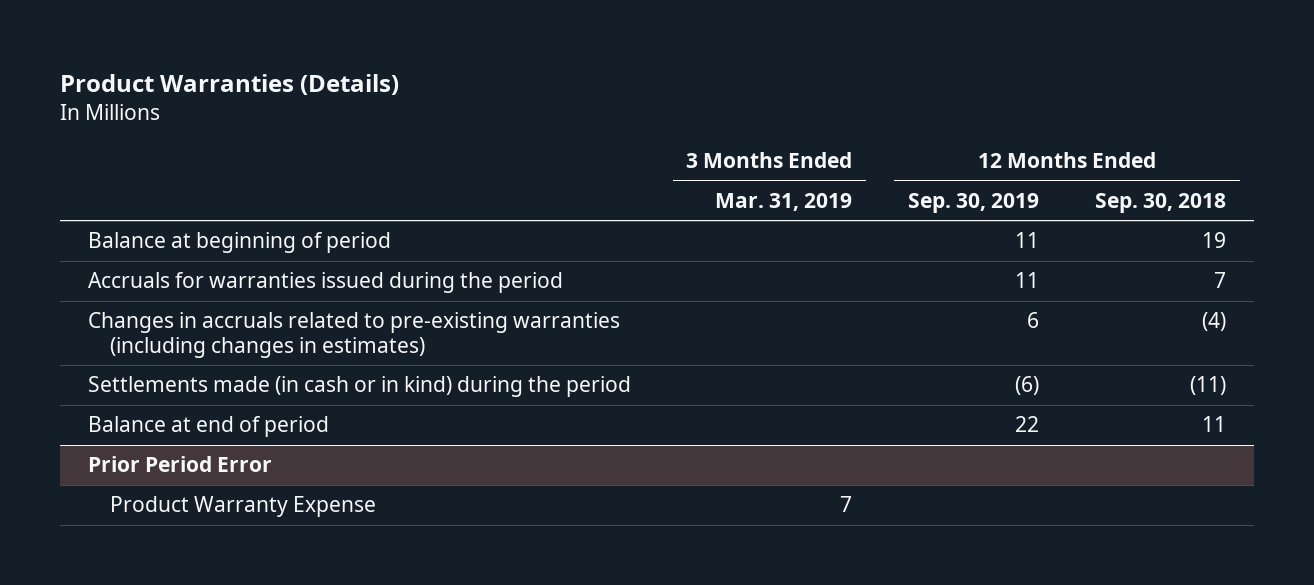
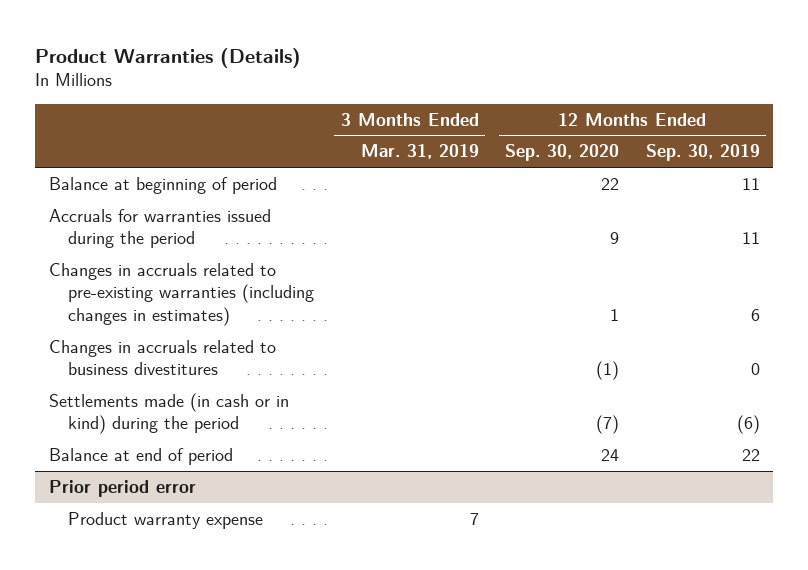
[1095,192,1227,213] Sep. 30, 2018 -> none
none -> [505,144,620,162] Sep. 30, 2020
none -> [48,339,276,376] Changes in accruals related to business divestitures
[87,456,272,473] Prior Period Error -> [48,479,196,497] Prior period error
[109,496,376,518] Product Warranty Expense -> [68,511,264,529] Product warranty expense

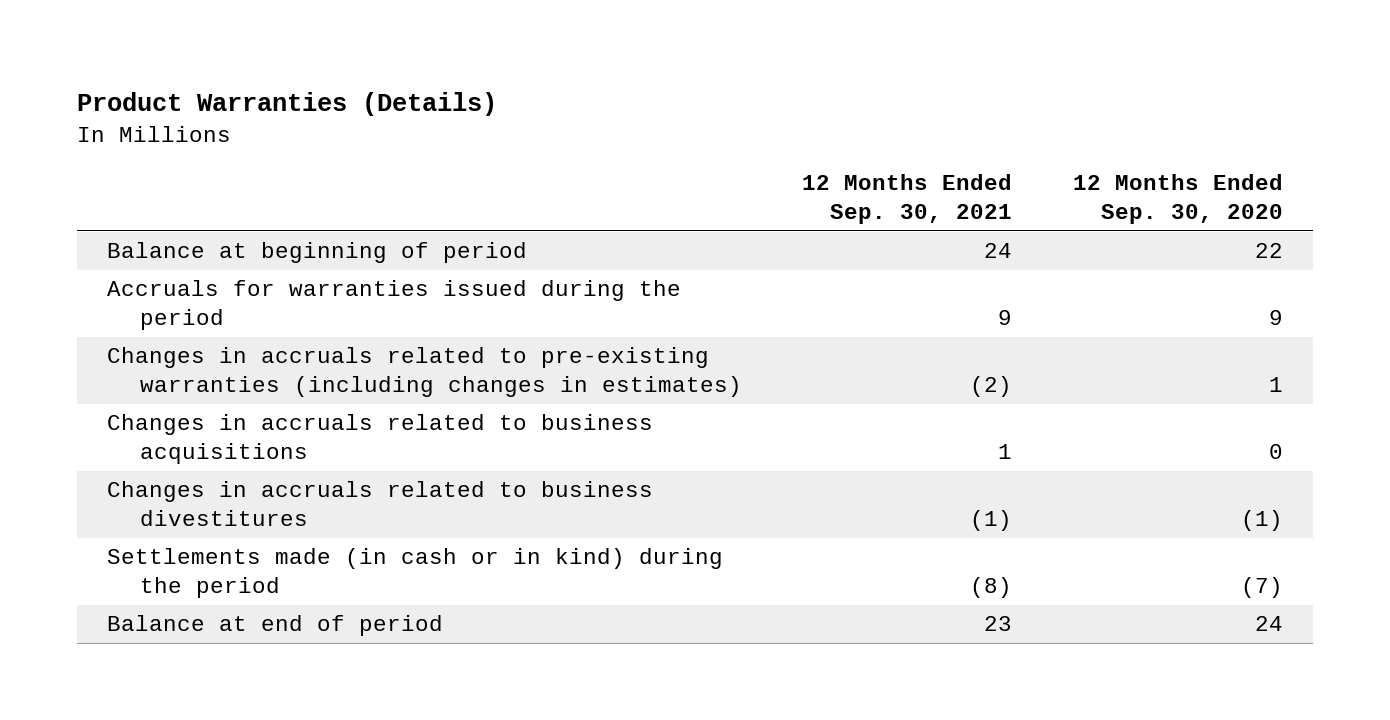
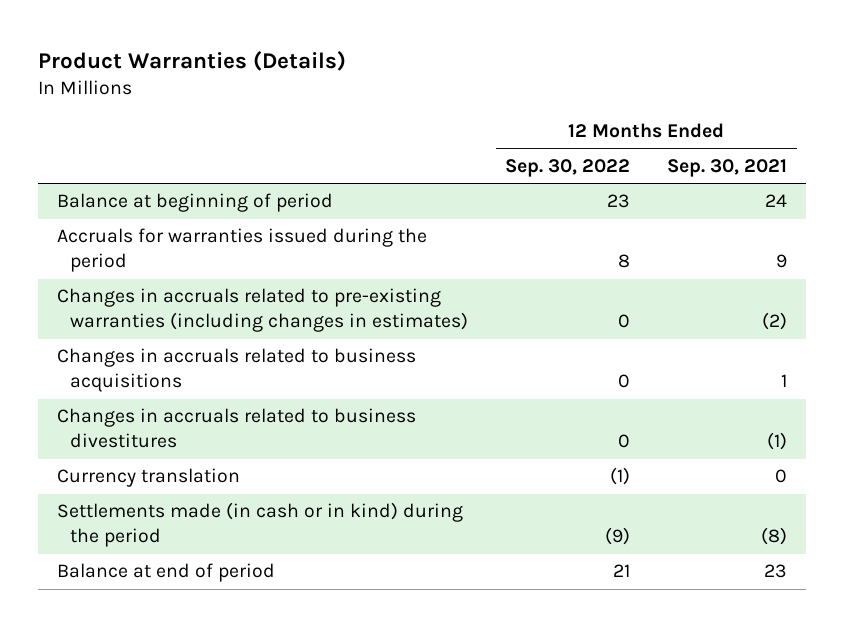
[1072,174,1283,224] 12 Months Ended Sep. 30, 2020 -> none
none -> [505,158,631,177] Sep. 30, 2022
none -> [56,468,240,488] Currency translation

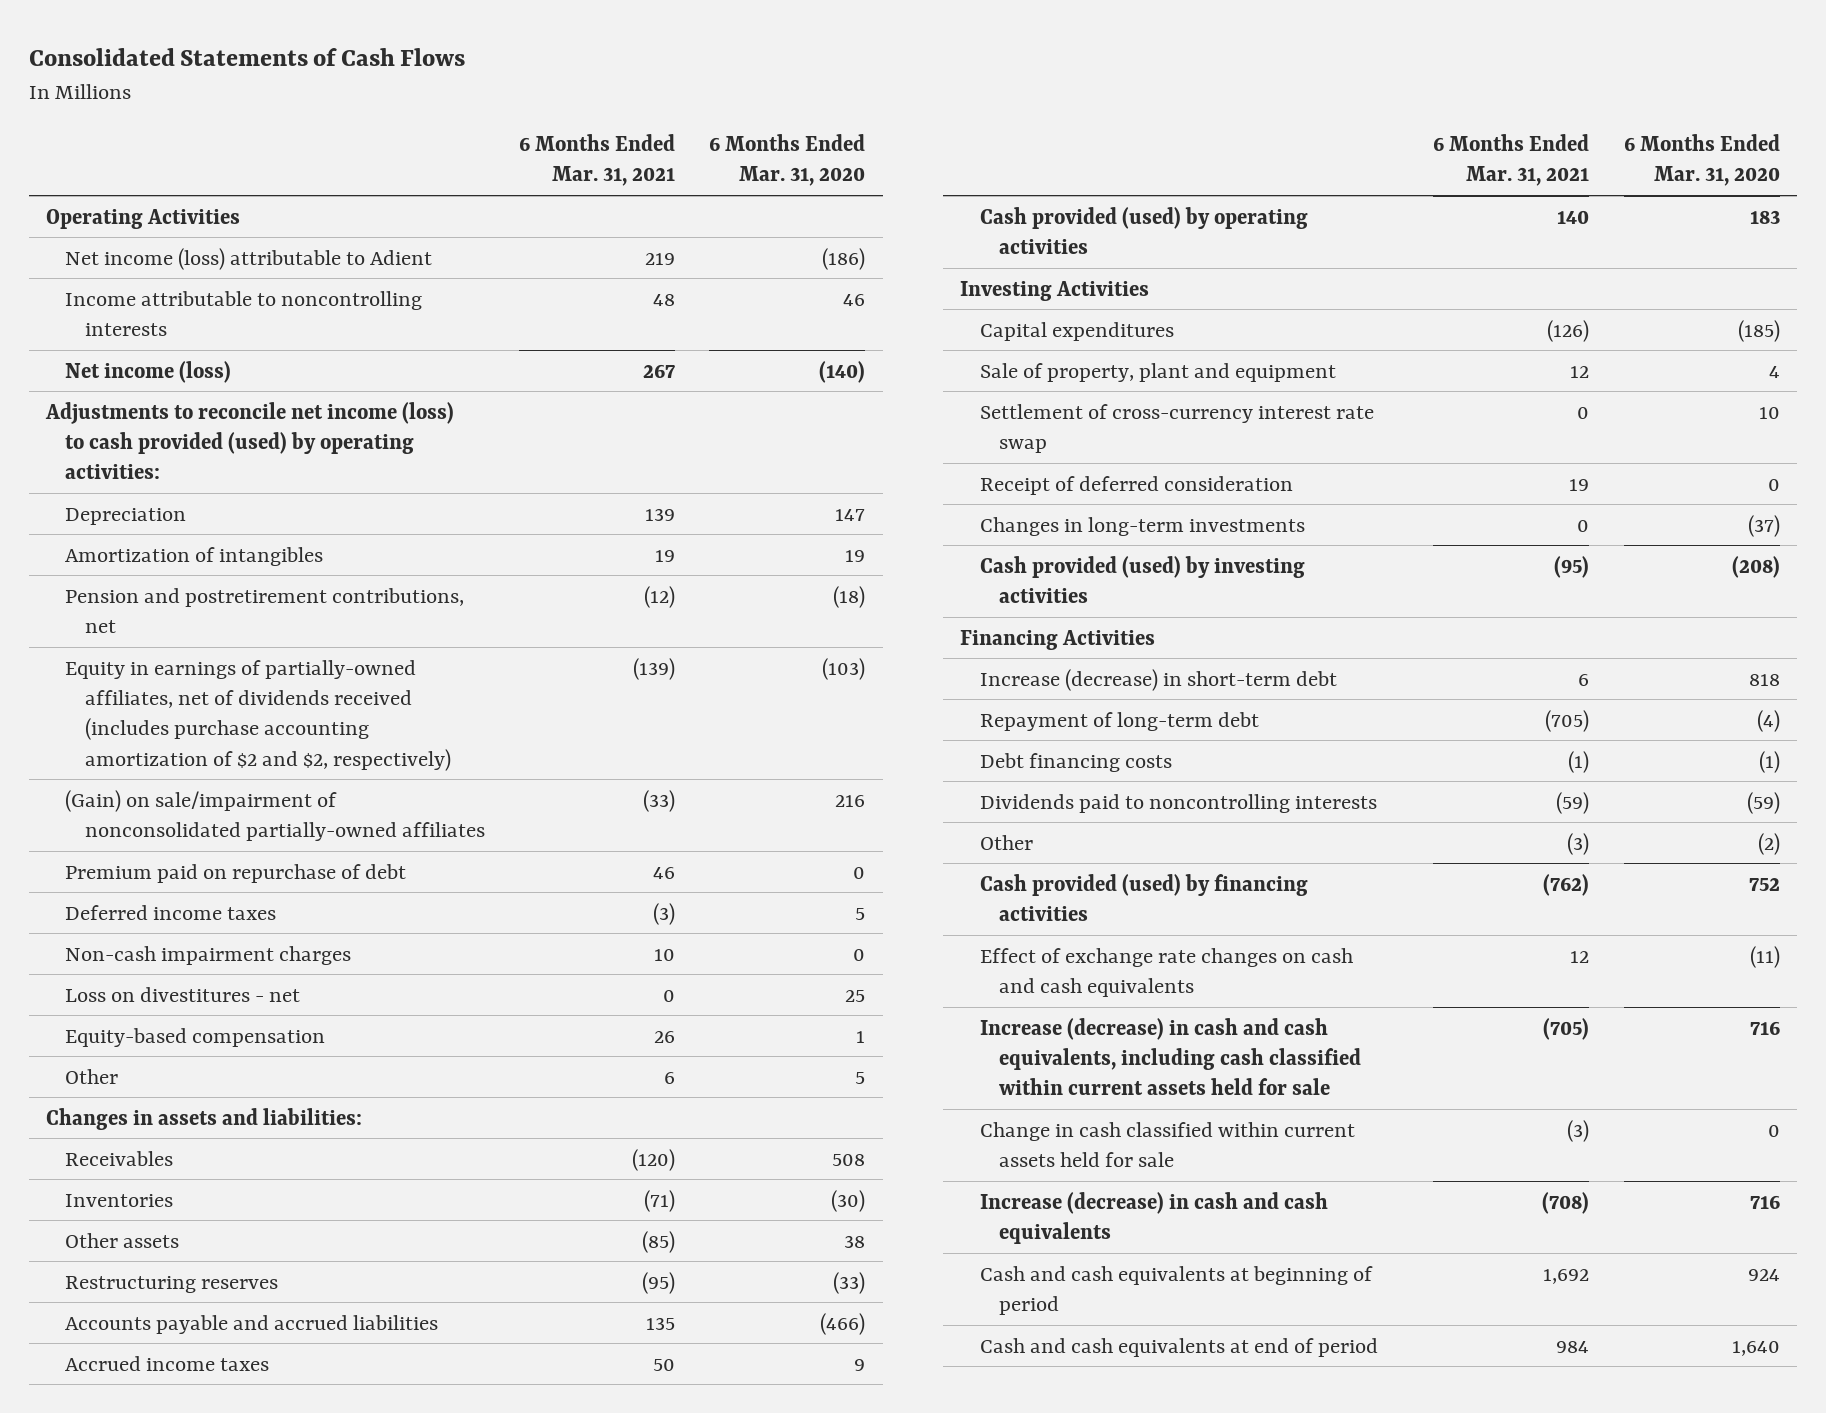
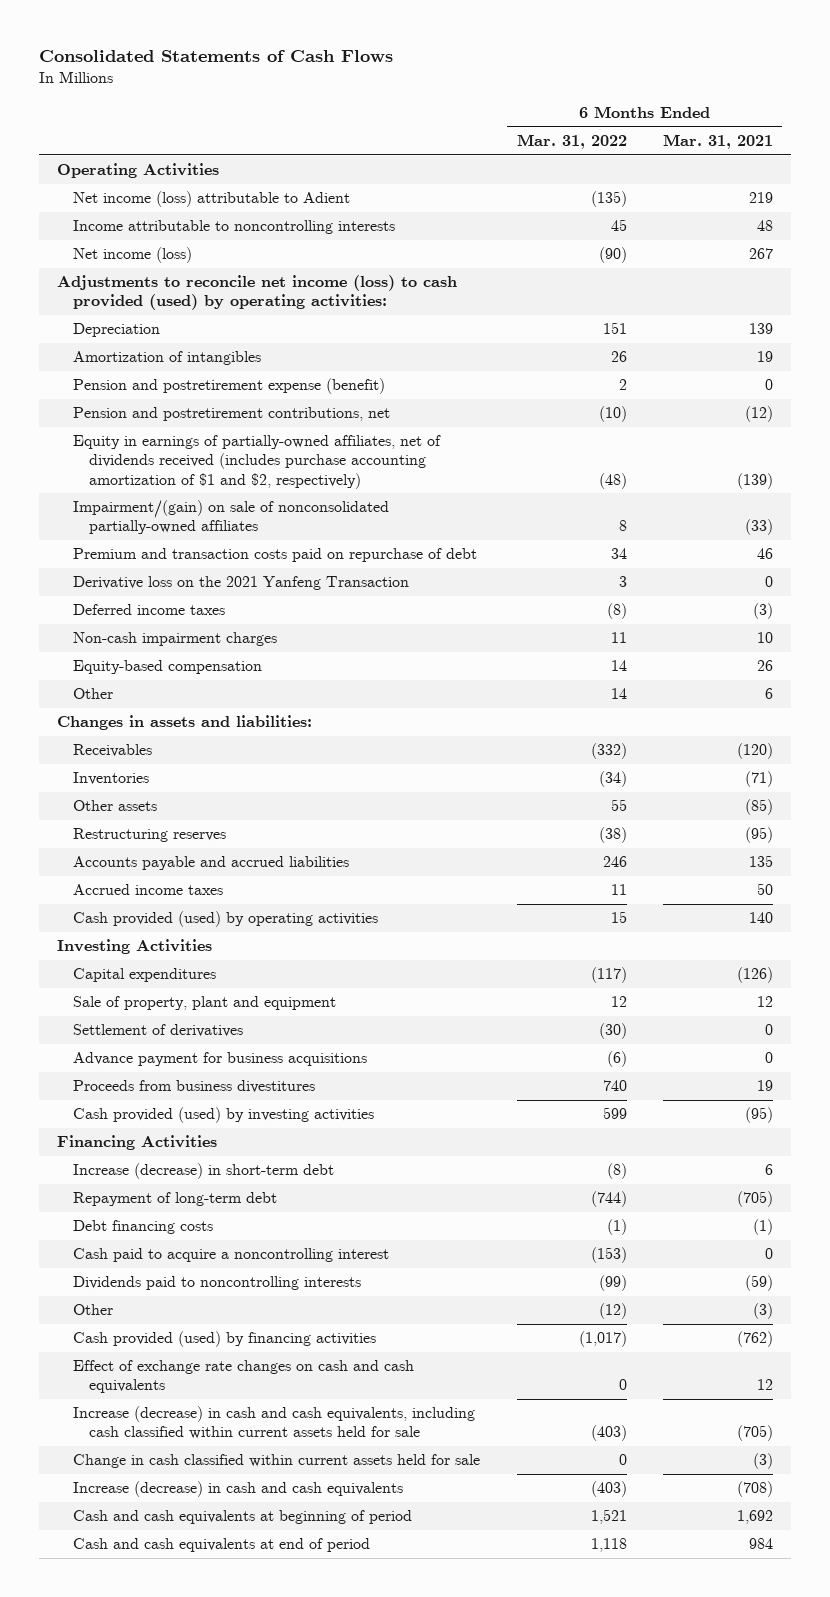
[709,133,866,187] 6 Months Ended Mar. 31, 2020 -> none
none -> [516,133,627,149] Mar. 31, 2022
none -> [73,378,386,395] Pension and postretirement expense (benefit)
[65,659,451,771] Equity in earnings of partially-owned affiliates, net of dividends received (includes purchase accounting amortization of $2 and $2, respectively) -> [73,435,442,489] Equity in earnings of partially-owned affiliates, net of dividends received (includes purchase accounting amortization of $1 and $2, respectively)
[65,789,485,841] (Gain) on sale/impairment of nonconsolidated partially-owned affiliates -> [73,500,390,535] Impairment/(gain) on sale of nonconsolidated partially-owned affiliates
[65,863,407,883] Premium paid on repurchase of debt -> [73,548,478,563] Premium and transaction costs paid on repurchase of debt
none -> [73,576,410,591] Derivative loss on the 2021 Yanfeng Transaction
[65,986,301,1002] Loss on divestitures - net -> none
[979,403,1374,453] Settlement of cross-currency interest rate swap -> none
[979,516,1305,536] Changes in long-term investments -> none
none -> [73,1024,244,1038] Settlement of derivatives
none -> [73,1052,368,1067] Advance payment for business acquisitions
[979,475,1293,495] Receipt of deferred consideration -> [73,1080,316,1094] Proceeds from business divestitures
none -> [73,1248,390,1263] Cash paid to acquire a noncontrolling interest

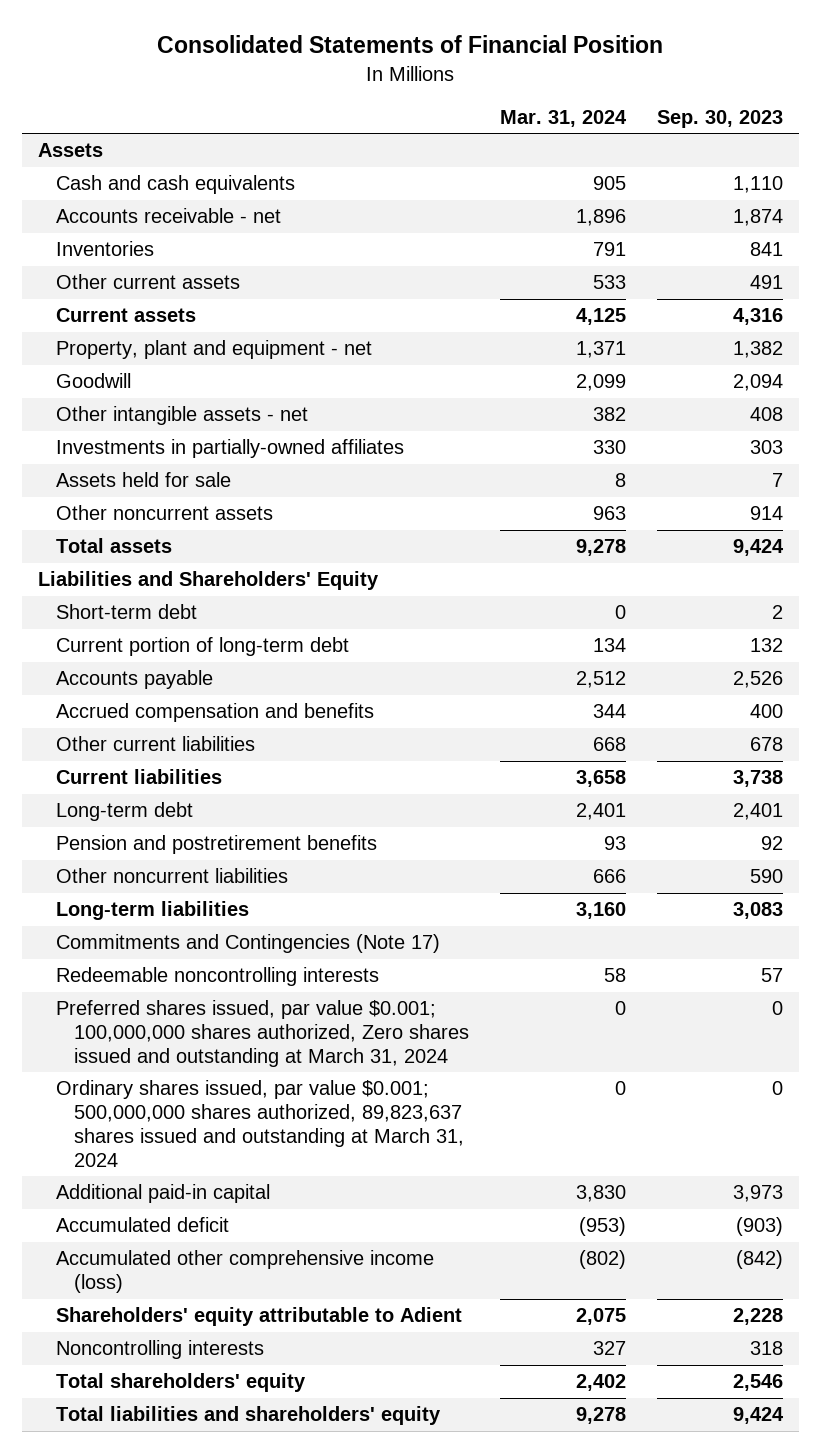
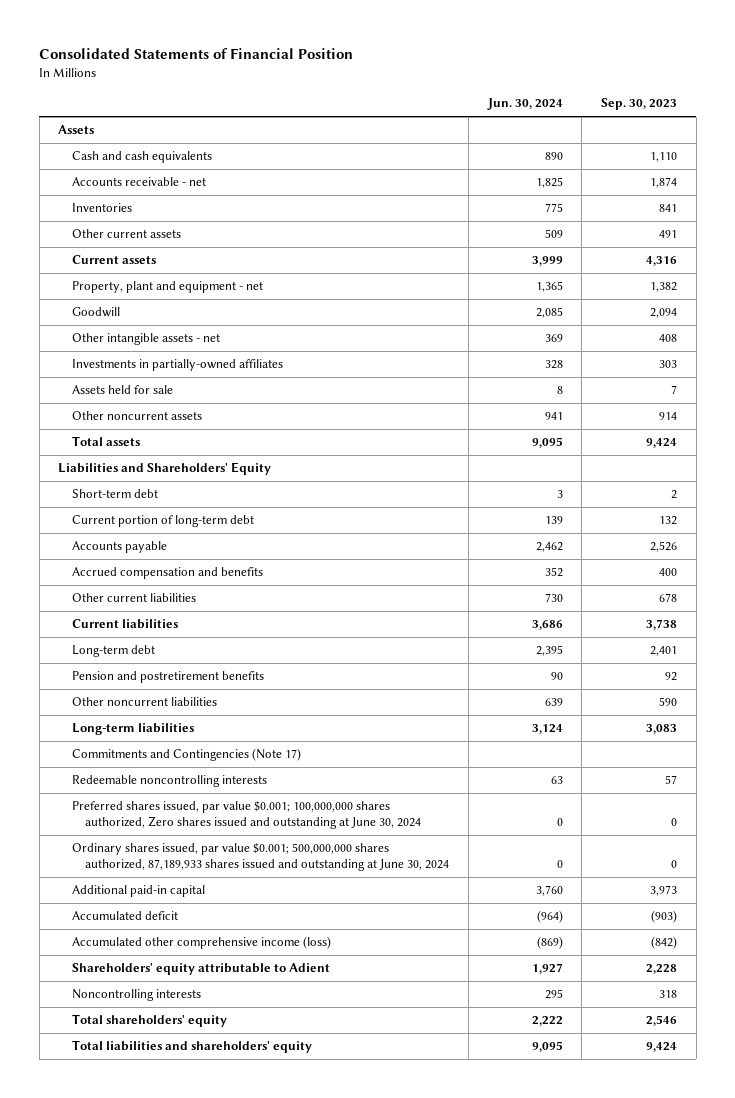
[500,109,628,127] Mar. 31, 2024 -> none
none -> [486,98,563,111] Jun. 30, 2024
[55,1000,470,1067] Preferred shares issued, par value $0.001; 100,000,000 shares authorized, Zero shares issued and outstanding at March 31, 2024 -> [71,801,422,829] Preferred shares issued, par value $0.001; 100,000,000 shares authorized, Zero shares issued and outstanding at June 30, 2024
[55,1080,465,1167] Ordinary shares issued, par value $0.001; 500,000,000 shares authorized, 89,823,637 shares issued and outstanding at March 31, 2024 -> [71,843,450,871] Ordinary shares issued, par value $0.001; 500,000,000 shares authorized, 87,189,933 shares issued and outstanding at June 30, 2024

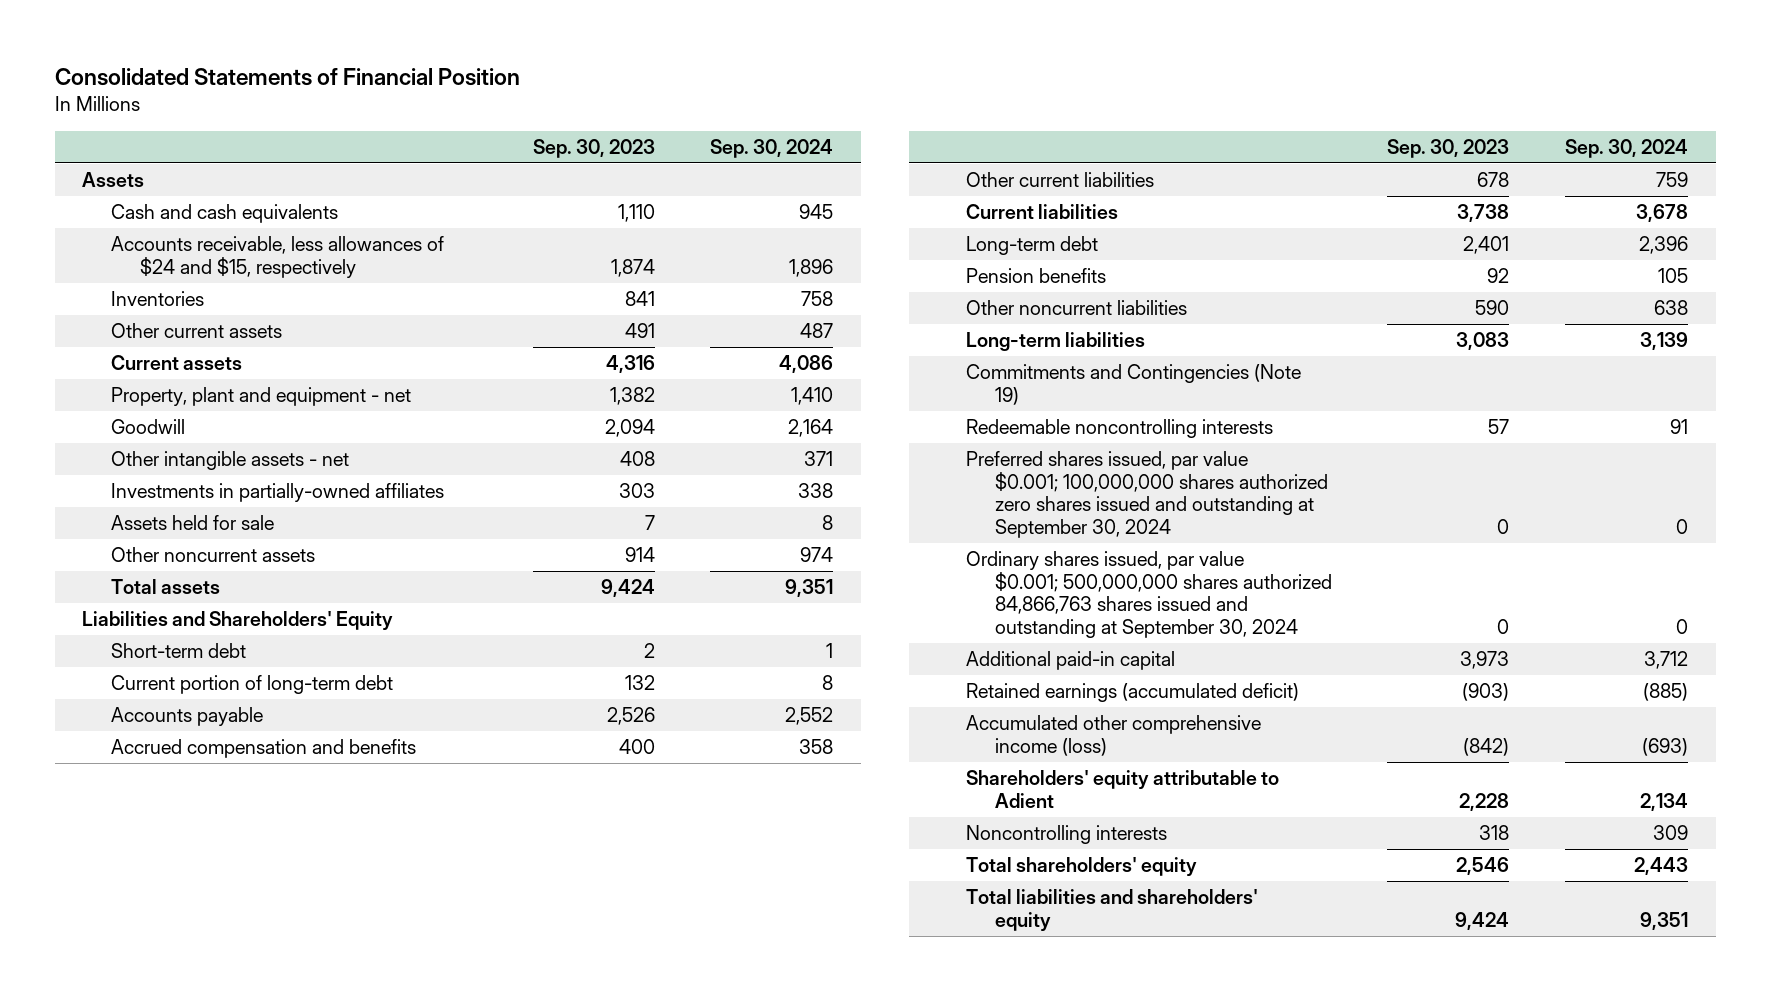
[486,98,563,111] Jun. 30, 2024 -> none
none -> [710,138,834,158] Sep. 30, 2024
[71,177,206,187] Accounts receivable - net -> [111,236,445,278] Accounts receivable, less allowances of $24 and $15, respectively
[71,671,264,684] Pension and postretirement benefits -> [966,268,1107,284] Pension benefits
[71,748,301,762] Commitments and Contingencies (Note 17) -> [966,364,1302,405] Commitments and Contingencies (Note 19)
[71,801,422,829] Preferred shares issued, par value $0.001; 100,000,000 shares authorized, Zero shares issued and outstanding at June 30, 2024 -> [966,451,1328,538] Preferred shares issued, par value $0.001; 100,000,000 shares authorized zero shares issued and outstanding at September 30, 2024
[71,843,450,871] Ordinary shares issued, par value $0.001; 500,000,000 shares authorized, 87,189,933 shares issued and outstanding at June 30, 2024 -> [966,551,1332,638] Ordinary shares issued, par value $0.001; 500,000,000 shares authorized 84,866,763 shares issued and outstanding at September 30, 2024
[71,911,178,921] Accumulated deficit -> [966,683,1300,703] Retained earnings (accumulated deficit)

